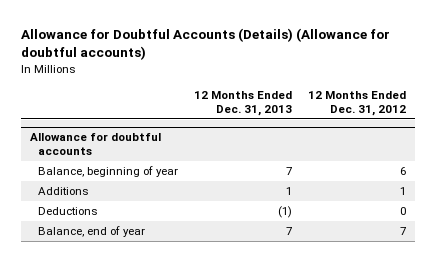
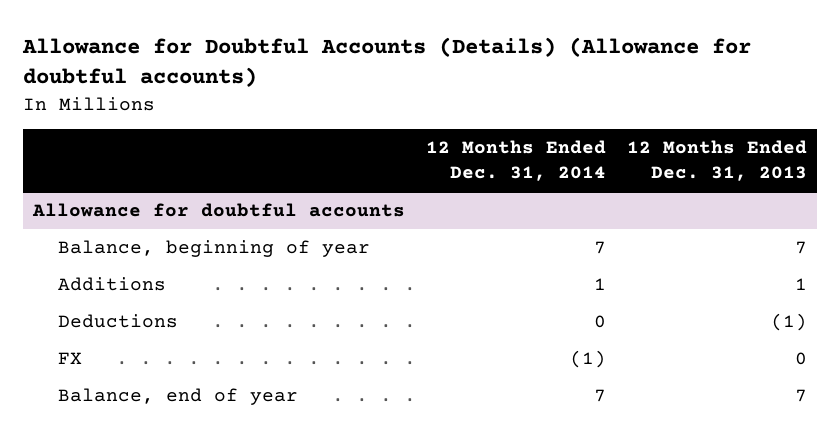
[308,90,407,116] 12 Months Ended Dec. 31, 2012 -> none
none -> [425,140,606,182] 12 Months Ended Dec. 31, 2014
none -> [57,352,82,365] FX

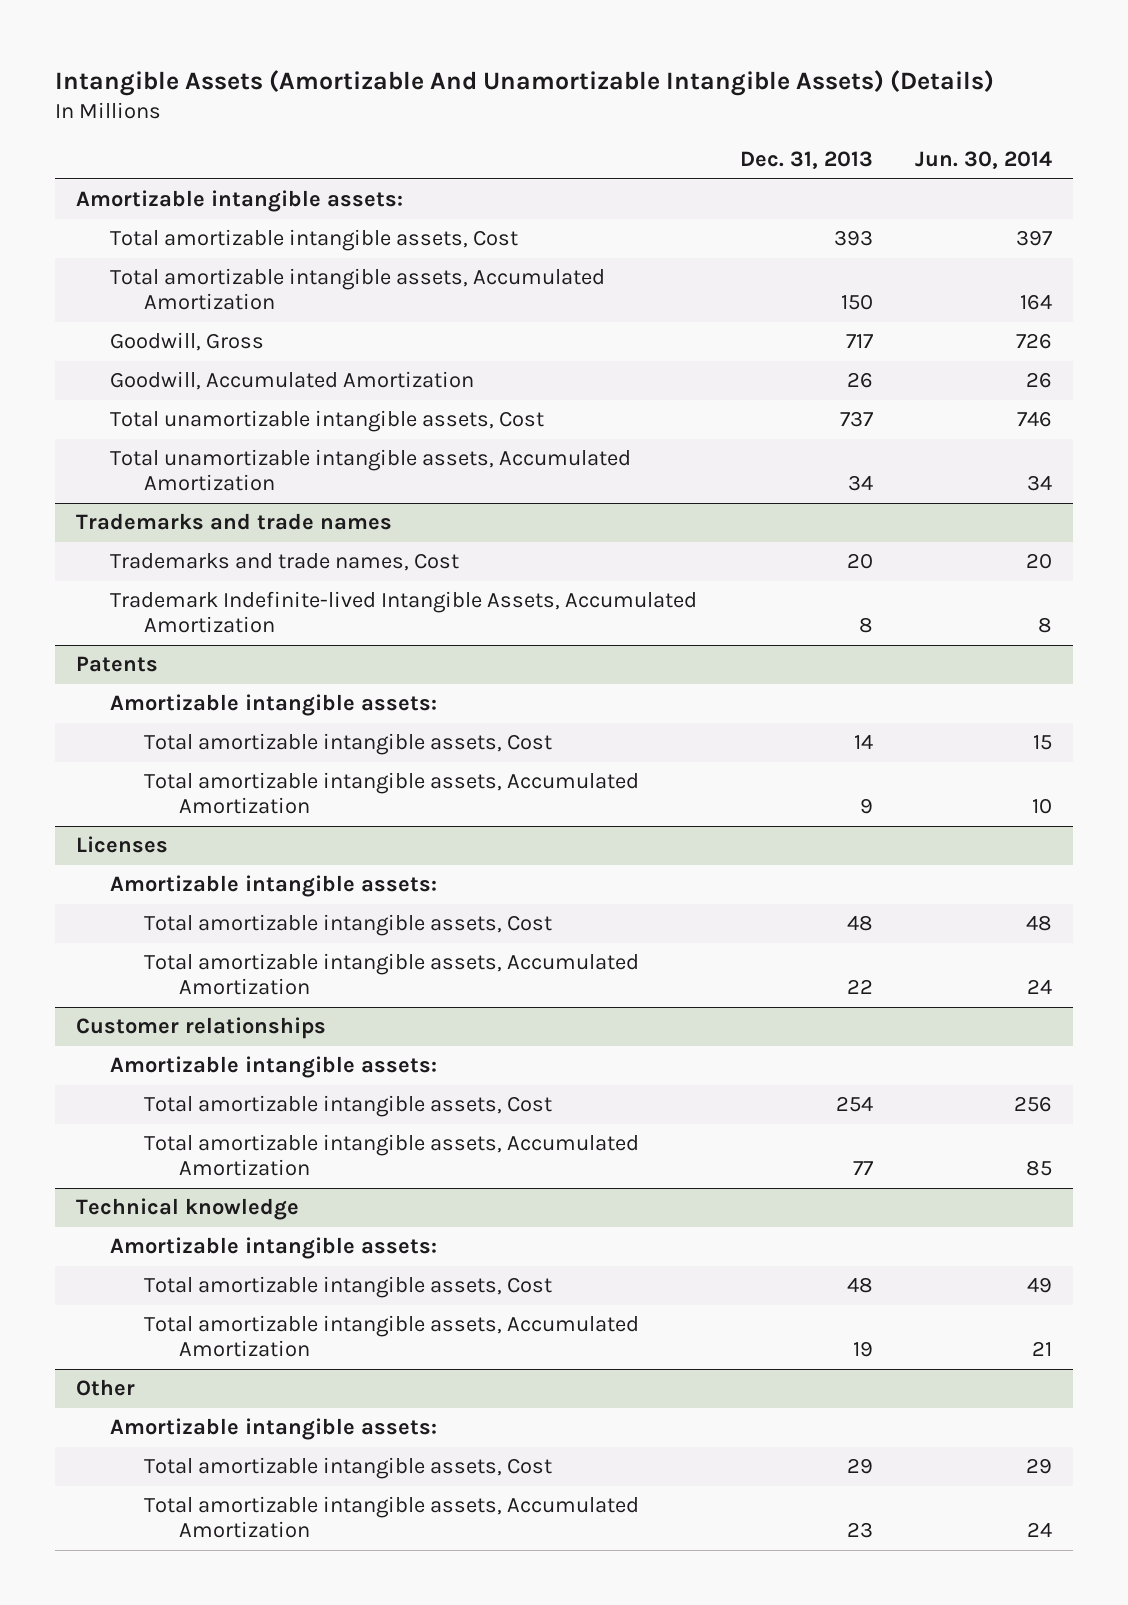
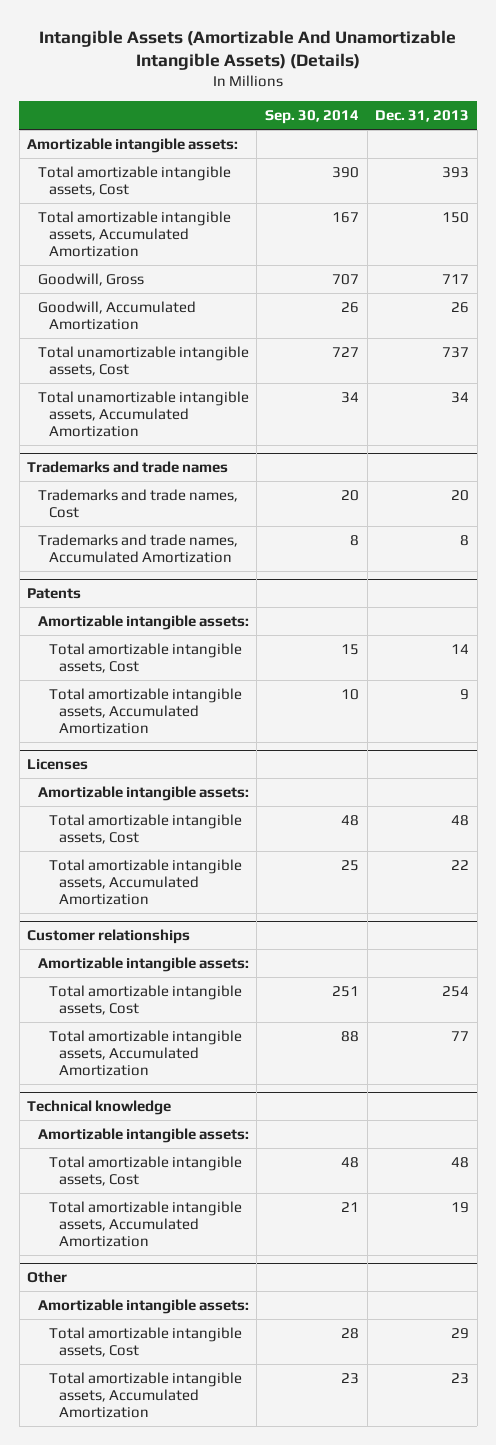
[914,151,1052,170] Jun. 30, 2014 -> none
none -> [264,110,359,125] Sep. 30, 2014
[110,591,698,634] Trademark Indefinite-lived Intangible Assets, Accumulated Amortization -> [37,533,238,564] Trademarks and trade names, Accumulated Amortization

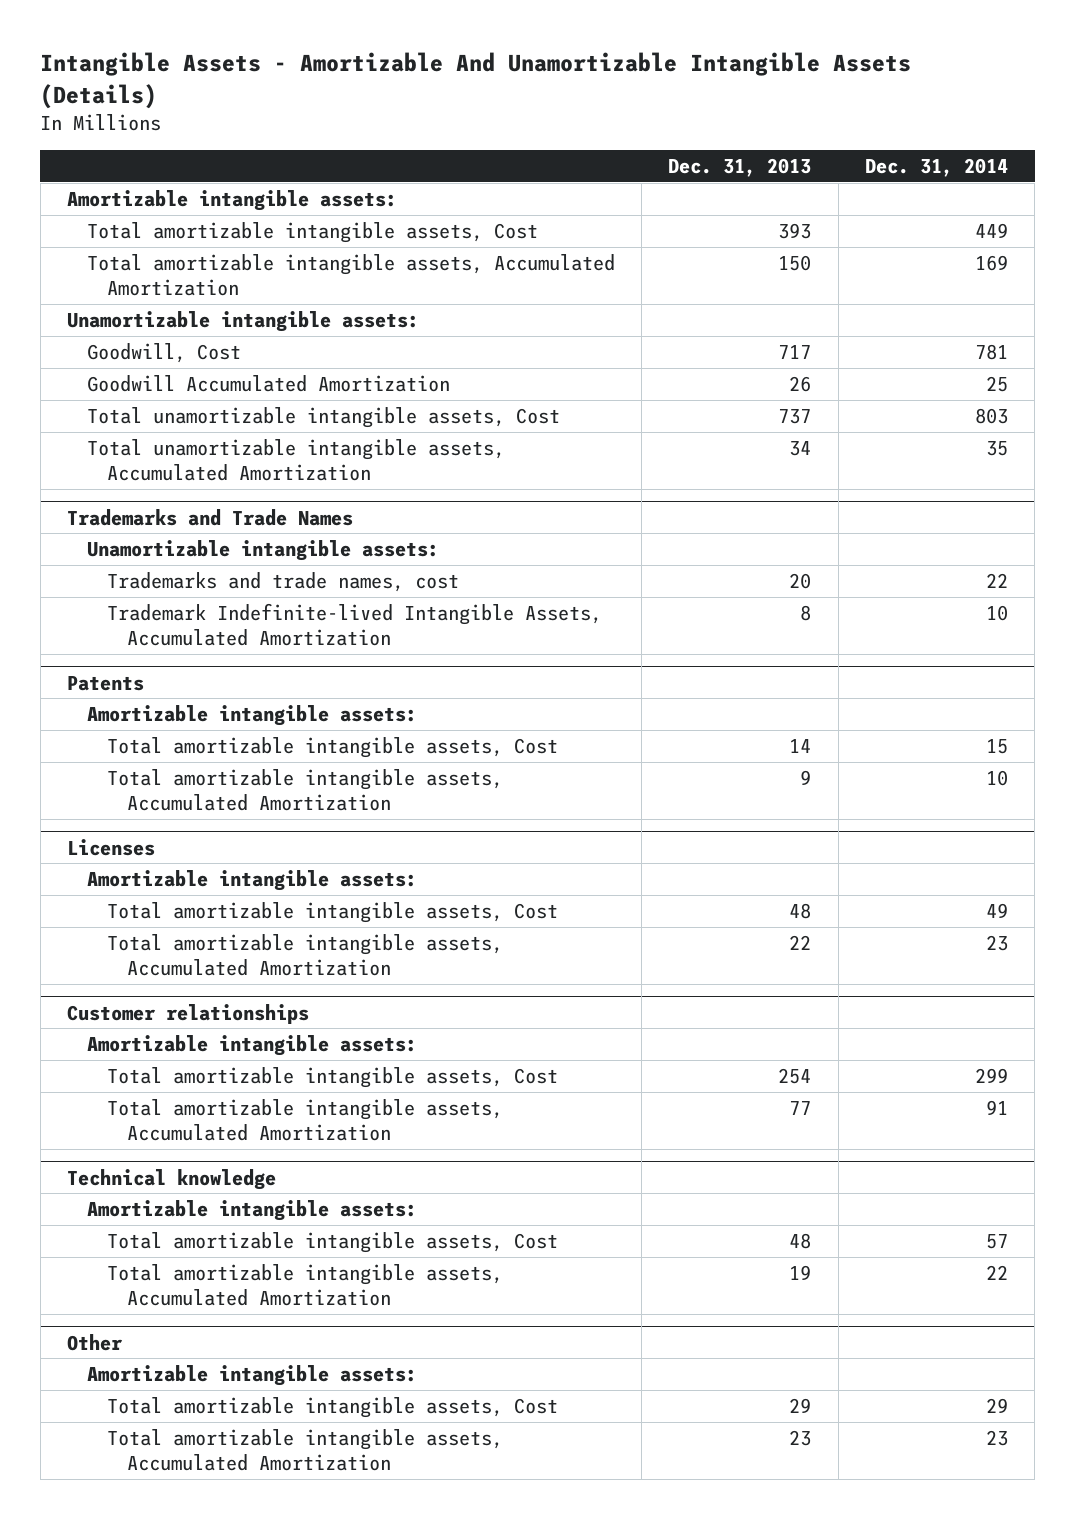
[39,29,457,71] Intangible Assets (Amortizable And Unamortizable Intangible Assets) (Details) -> [40,52,912,109] Intangible Assets - Amortizable And Unamortizable Intangible Assets (Details)
[264,110,359,125] Sep. 30, 2014 -> none
none -> [864,157,1008,177] Dec. 31, 2014
none -> [66,310,419,332] Unamortizable intangible assets:
[37,272,144,286] Goodwill, Gross -> [86,342,241,363] Goodwill, Cost
[37,300,196,331] Goodwill, Accumulated Amortization -> [86,374,450,392] Goodwill Accumulated Amortization
[27,461,229,474] Trademarks and trade names -> [66,508,353,526] Trademarks and Trade Names
none -> [86,539,439,561] Unamortizable intangible assets:
[37,488,238,519] Trademarks and trade names, Cost -> [106,571,459,592] Trademarks and trade names, cost
[37,533,238,564] Trademarks and trade names, Accumulated Amortization -> [106,602,602,647] Trademark Indefinite-lived Intangible Assets, Accumulated Amortization

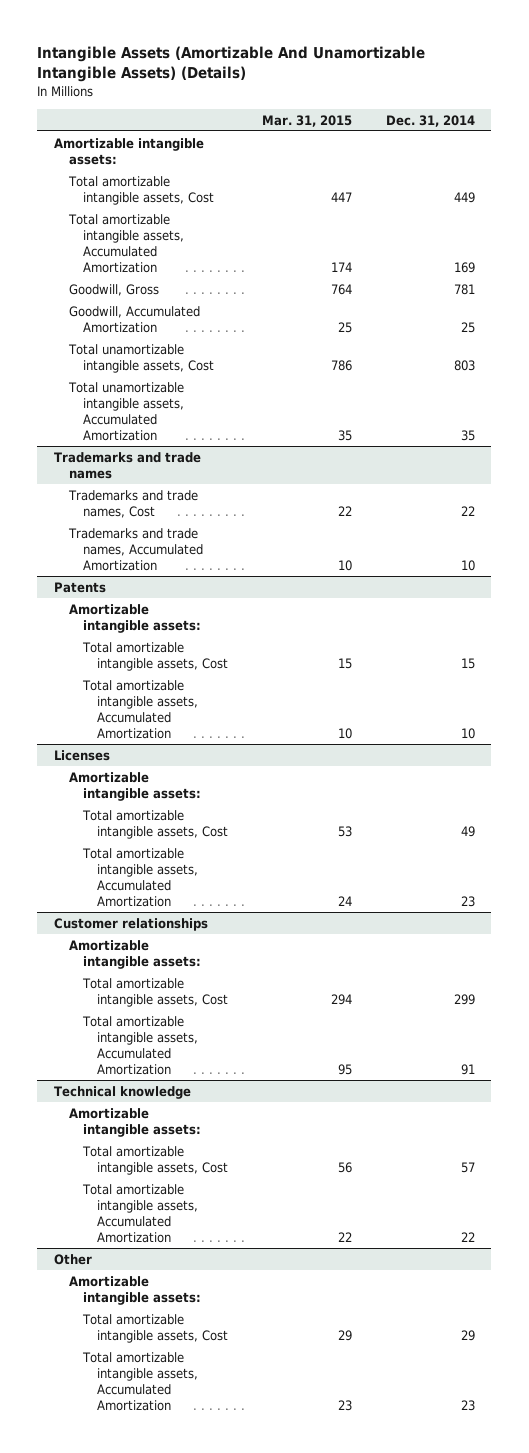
[40,52,912,109] Intangible Assets - Amortizable And Unamortizable Intangible Assets (Details) -> [37,45,426,83] Intangible Assets (Amortizable And Unamortizable Intangible Assets) (Details)
[668,157,812,177] Dec. 31, 2013 -> none
none -> [262,114,353,127] Mar. 31, 2015
[66,310,419,332] Unamortizable intangible assets: -> none
[86,342,241,363] Goodwill, Cost -> [68,283,159,296] Goodwill, Gross
[86,374,450,392] Goodwill Accumulated Amortization -> [68,305,200,333] Goodwill, Accumulated Amortization
[86,539,439,561] Unamortizable intangible assets: -> none
[66,508,353,526] Trademarks and Trade Names -> [54,451,202,479] Trademarks and trade names
[106,571,459,592] Trademarks and trade names, cost -> [67,489,198,518] Trademarks and trade names, Cost
[106,602,602,647] Trademark Indefinite-lived Intangible Assets, Accumulated Amortization -> [67,527,204,571] Trademarks and trade names, Accumulated Amortization

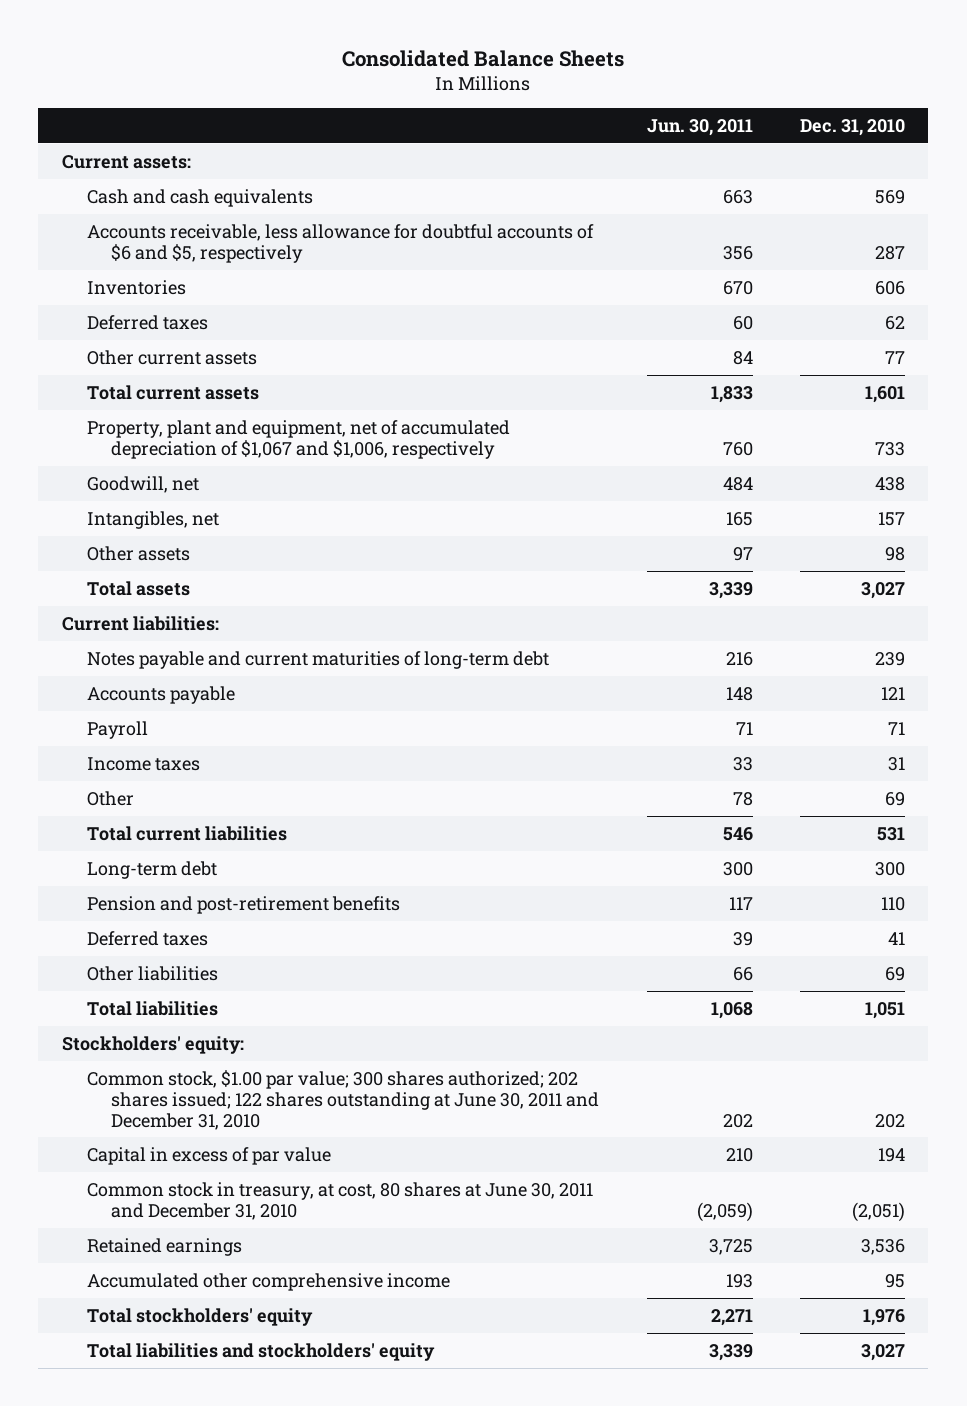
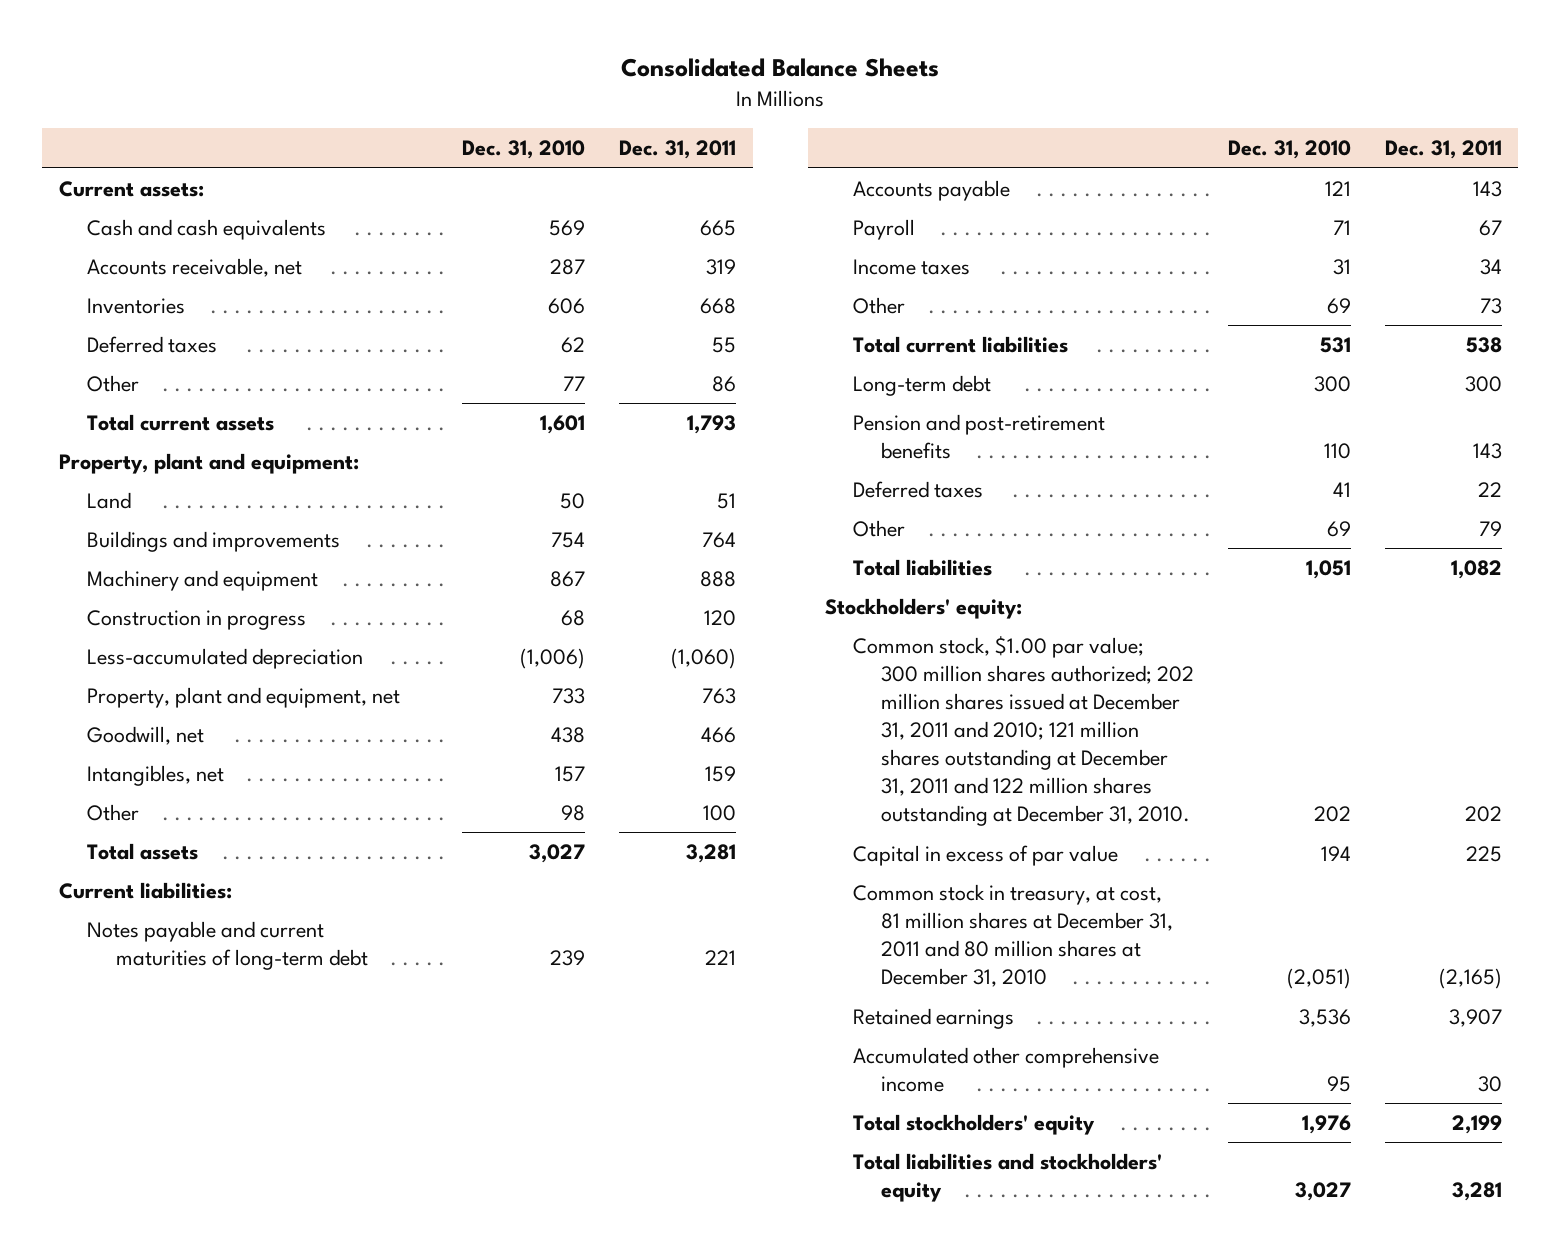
[646,118,753,136] Jun. 30, 2011 -> none
none -> [618,140,736,160] Dec. 31, 2011
[86,223,594,263] Accounts receivable, less allowance for doubtful accounts of $6 and $5, respectively -> [87,257,303,277] Accounts receivable, net
[86,349,257,365] Other current assets -> [87,374,140,392] Other
none -> [58,452,359,474] Property, plant and equipment:
none -> [87,491,132,509] Land
none -> [87,530,341,552] Buildings and improvements
none -> [87,569,319,591] Machinery and equipment
none -> [87,609,307,630] Construction in progress
none -> [87,647,364,669] Less-accumulated depreciation
[86,419,510,459] Property, plant and equipment, net of accumulated depreciation of $1,067 and $1,006, respectively -> [87,686,401,708] Property, plant and equipment, net
[86,545,190,561] Other assets -> [87,803,140,821] Other
[86,965,218,981] Other liabilities -> [852,519,905,537] Other
[86,1069,600,1130] Common stock, $1.00 par value; 300 shares authorized; 202 shares issued; 122 shares outstanding at June 30, 2011 and December 31, 2010 -> [852,635,1195,827] Common stock, $1.00 par value; 300 million shares authorized; 202 million shares issued at December 31, 2011 and 2010; 121 million shares outstanding at December 31, 2011 and 122 million shares outstanding at December 31, 2010.
[86,1181,593,1220] Common stock in treasury, at cost, 80 shares at June 30, 2011 and December 31, 2010 -> [852,883,1174,988] Common stock in treasury, at cost, 81 million shares at December 31, 2011 and 80 million shares at December 31, 2010

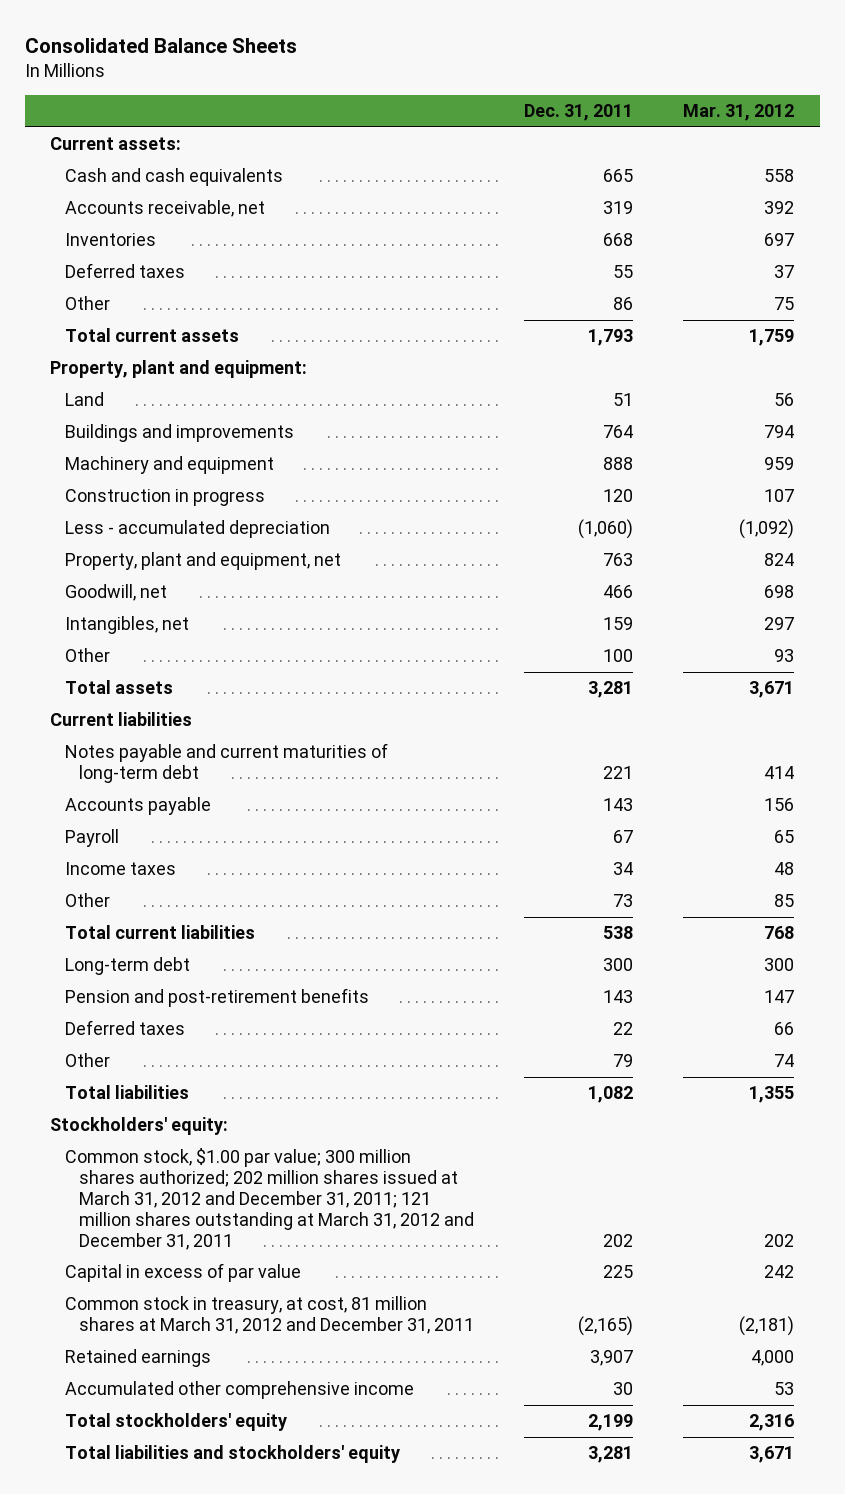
[462,140,586,160] Dec. 31, 2010 -> none
none -> [683,103,795,121] Mar. 31, 2012
[87,647,364,669] Less-accumulated depreciation -> [64,520,330,539] Less - accumulated depreciation
[58,881,232,899] Current liabilities: -> [50,712,193,727] Current liabilities
[852,635,1195,827] Common stock, $1.00 par value; 300 million shares authorized; 202 million shares issued at December 31, 2011 and 2010; 121 million shares outstanding at December 31, 2011 and 122 million shares outstanding at December 31, 2010. -> [64,1148,475,1250] Common stock, $1.00 par value; 300 million shares authorized; 202 million shares issued at March 31, 2012 and December 31, 2011; 121 million shares outstanding at March 31, 2012 and December 31, 2011
[852,883,1174,988] Common stock in treasury, at cost, 81 million shares at December 31, 2011 and 80 million shares at December 31, 2010 -> [64,1296,475,1335] Common stock in treasury, at cost, 81 million shares at March 31, 2012 and December 31, 2011

